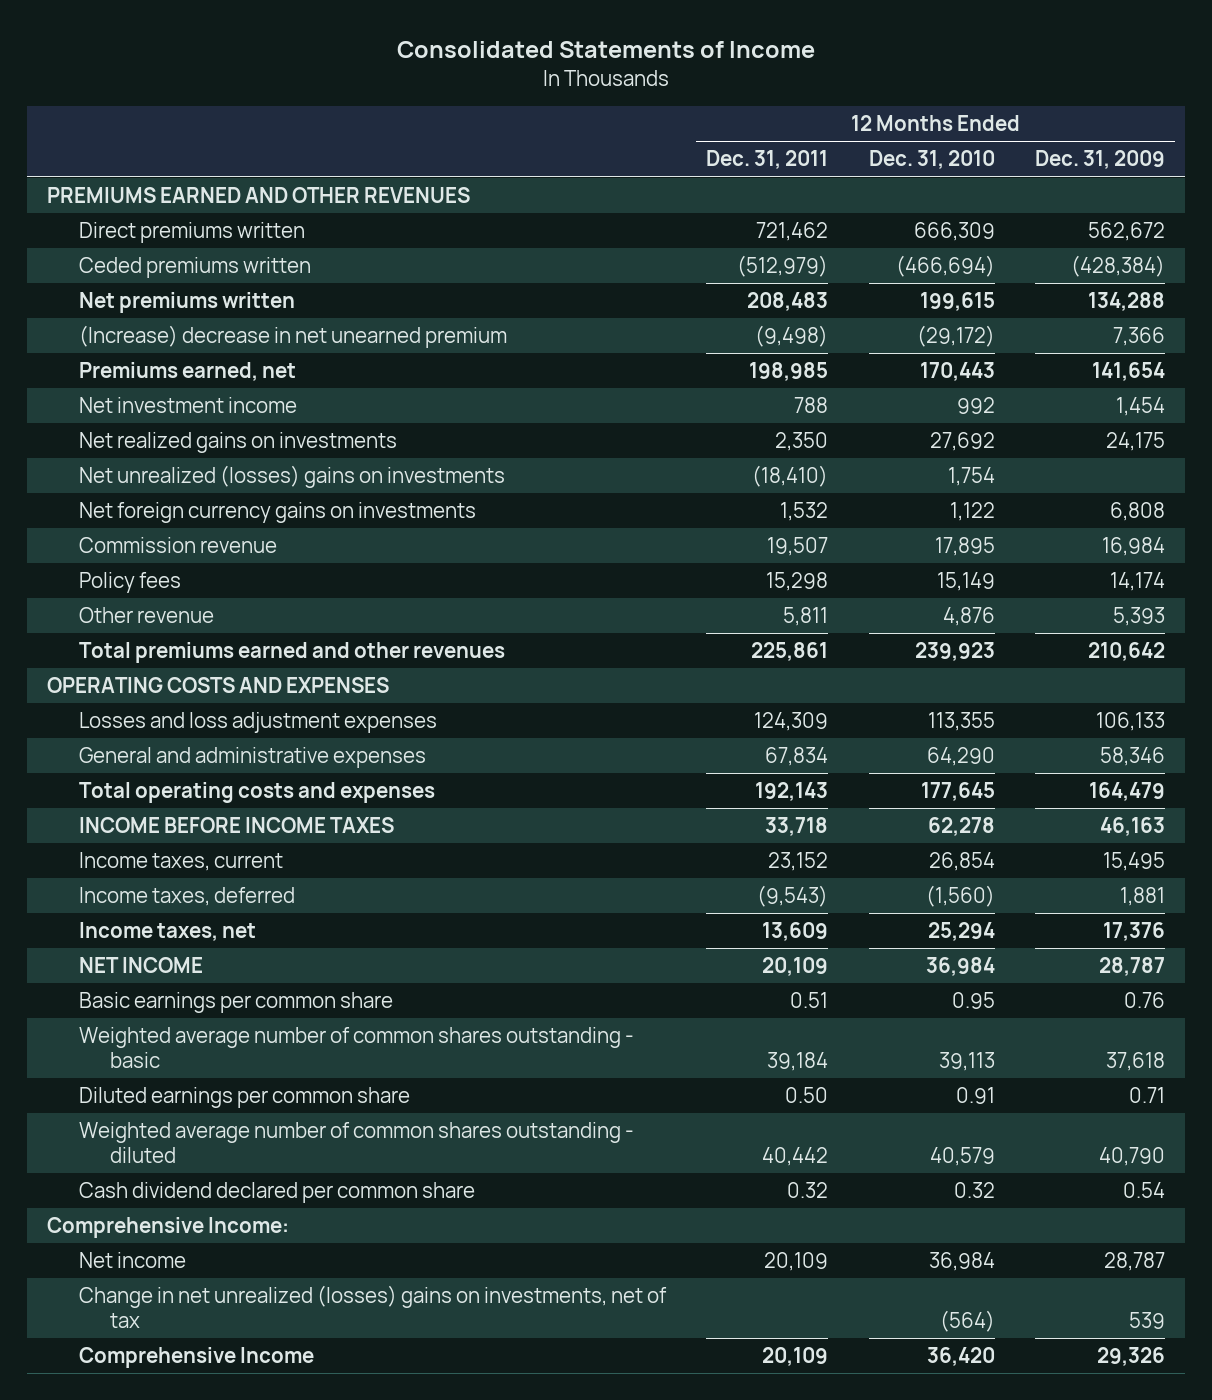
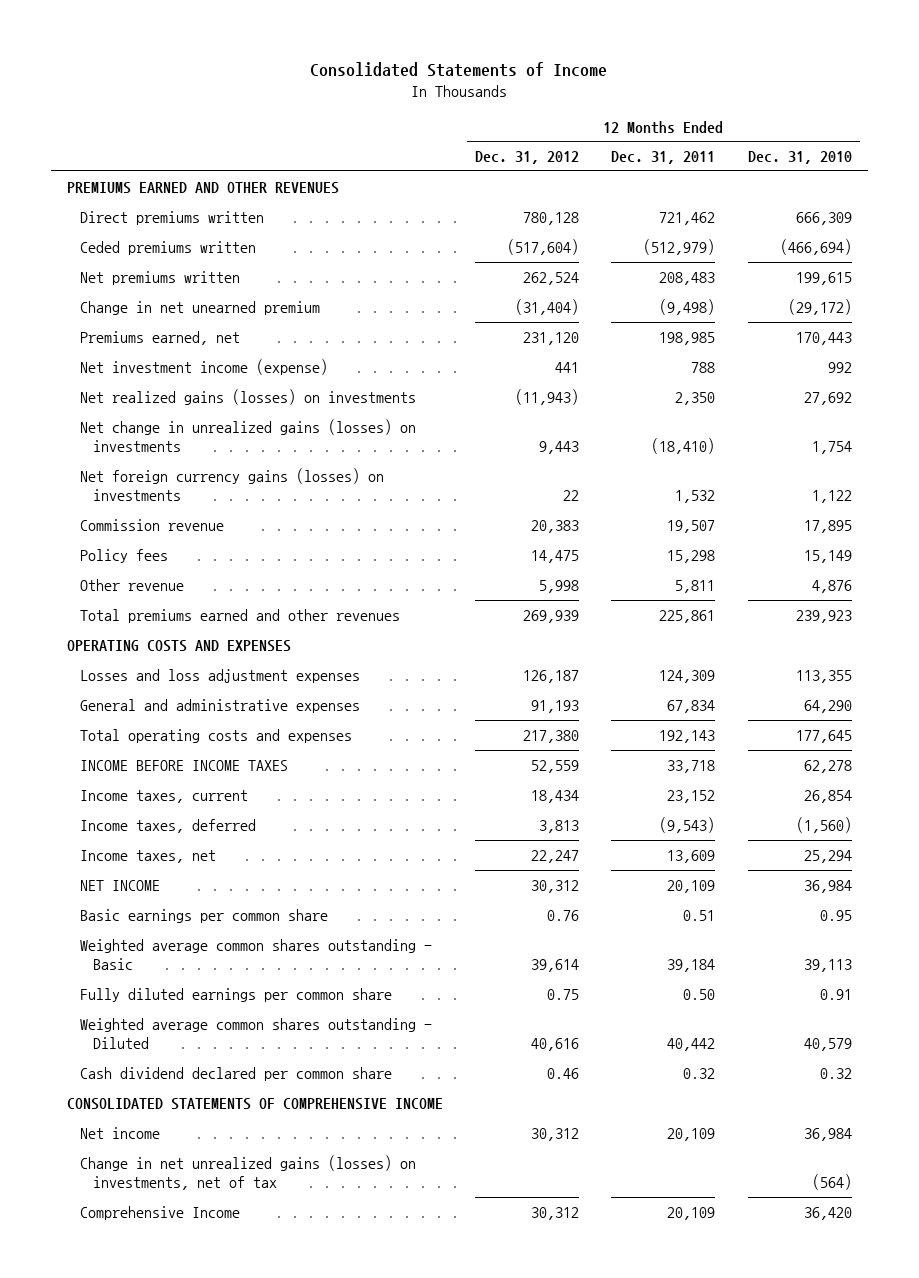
[1035,150,1166,170] Dec. 31, 2009 -> none
none -> [475,151,580,165] Dec. 31, 2012
[78,325,507,349] (Increase) decrease in net unearned premium -> [80,300,321,315] Change in net unearned premium
[78,397,297,414] Net investment income -> [80,358,329,375] Net investment income (expense)
[78,432,397,454] Net realized gains on investments -> [80,388,417,405] Net realized gains (losses) on investments
[78,465,505,489] Net unrealized (losses) gains on investments -> [80,418,417,452] Net change in unrealized gains (losses) on investments
[78,502,476,524] Net foreign currency gains on investments -> [80,467,385,501] Net foreign currency gains (losses) on investments
[78,1027,634,1068] Weighted average number of common shares outstanding - basic -> [80,938,433,970] Weighted average common shares outstanding - Basic
[78,1087,410,1109] Diluted earnings per common share -> [80,987,393,1002] Fully diluted earnings per common share
[78,1122,634,1163] Weighted average number of common shares outstanding - diluted -> [80,1017,433,1049] Weighted average common shares outstanding - Diluted
[47,1217,290,1239] Comprehensive Income: -> [66,1097,443,1110] CONSOLIDATED STATEMENTS OF COMPREHENSIVE INCOME
[78,1285,667,1328] Change in net unrealized (losses) gains on investments, net of tax -> [80,1154,417,1190] Change in net unrealized gains (losses) on investments, net of tax

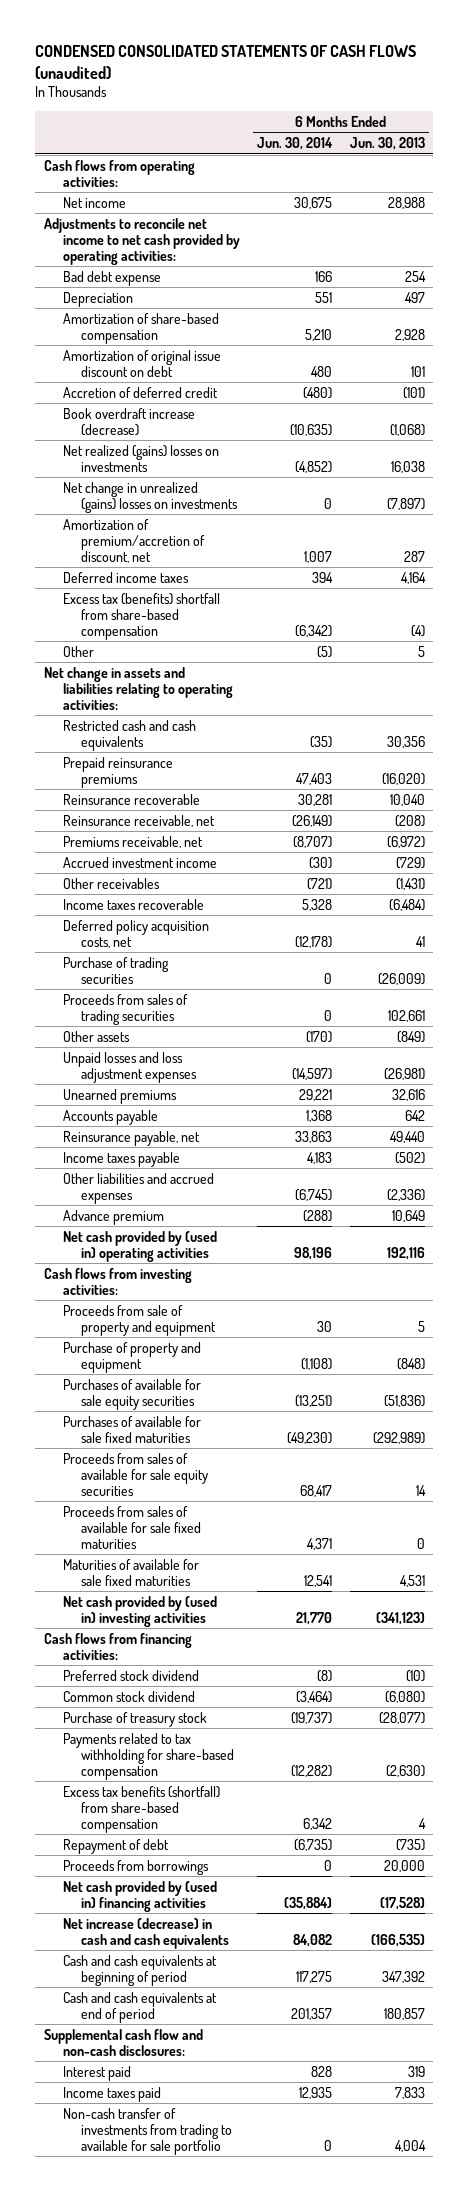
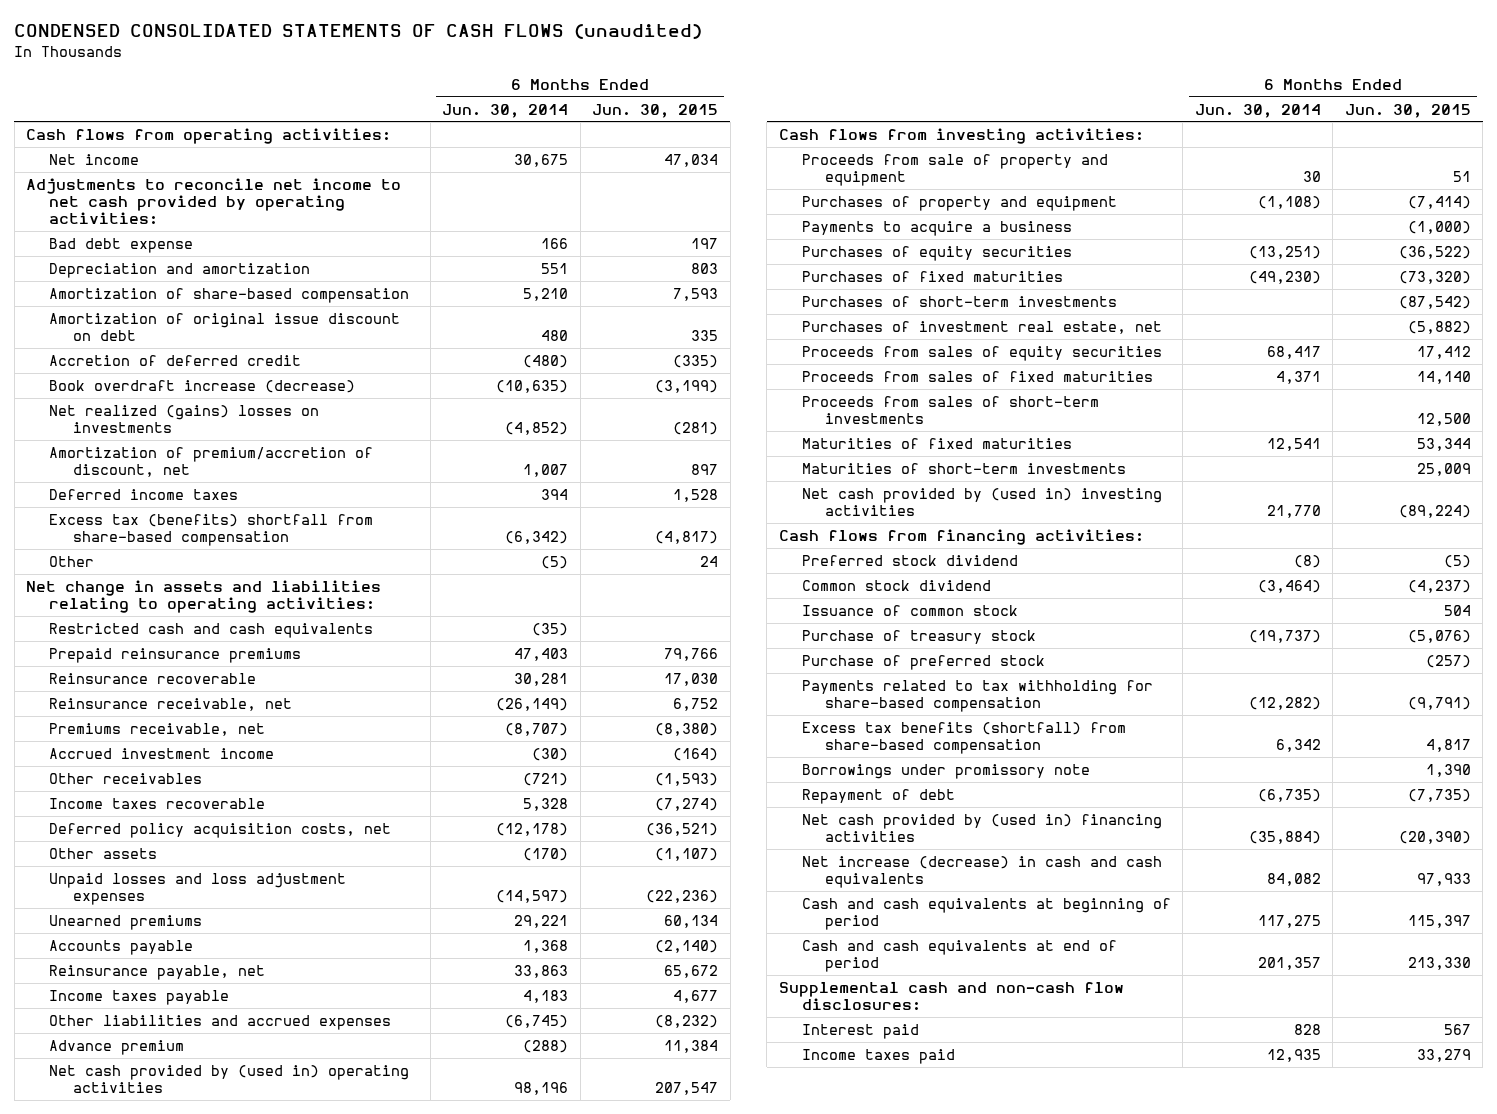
[349,137,425,151] Jun. 30, 2013 -> none
none -> [592,103,719,118] Jun. 30, 2015
[62,291,133,307] Depreciation -> [49,263,311,279] Depreciation and amortization
[62,481,239,513] Net change in unrealized (gains) losses on investments -> none
[62,956,169,984] Purchase of trading securities -> none
[62,993,188,1025] Proceeds from sales of trading securities -> none
[62,1341,201,1373] Purchase of property and equipment -> [801,196,1117,212] Purchases of property and equipment
none -> [801,221,1072,237] Payments to acquire a business
[62,1378,201,1410] Purchases of available for sale equity securities -> [801,246,1072,262] Purchases of equity securities
[62,1415,201,1443] Purchases of available for sale fixed maturities -> [801,271,1063,283] Purchases of fixed maturities
none -> [801,296,1117,308] Purchases of short-term investments
none -> [801,321,1162,335] Purchases of investment real estate, net
[62,1452,209,1496] Proceeds from sales of available for sale equity securities -> [801,346,1162,362] Proceeds from sales of equity securities
[62,1505,202,1549] Proceeds from sales of available for sale fixed maturities -> [801,371,1153,383] Proceeds from sales of fixed maturities
none -> [801,396,1099,425] Proceeds from sales of short-term investments
[62,1558,199,1586] Maturities of available for sale fixed maturities -> [801,438,1072,450] Maturities of fixed maturities
none -> [801,463,1126,475] Maturities of short-term investments
none -> [801,605,1018,617] Issuance of common stock
none -> [801,655,1045,671] Purchase of preferred stock
none -> [801,764,1090,780] Borrowings under promissory note
[62,1859,209,1875] Proceeds from borrowings -> none
[43,2028,203,2056] Supplemental cash flow and non-cash disclosures: -> [778,982,1124,1012] Supplemental cash and non-cash flow disclosures:
[62,2107,233,2155] Non-cash transfer of investments from trading to available for sale portfolio -> none

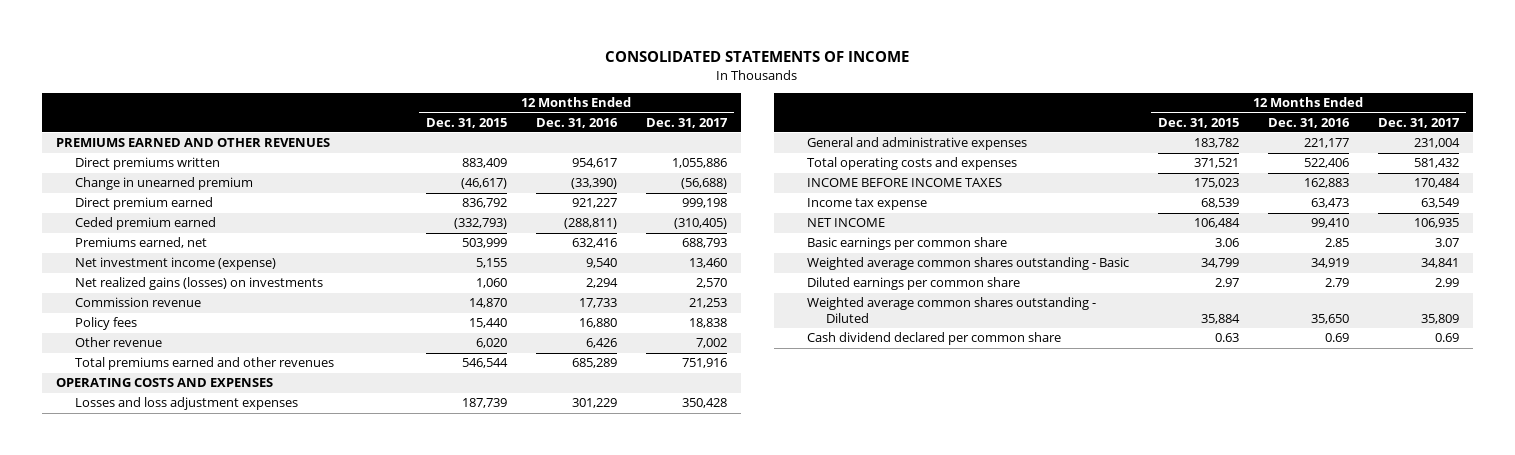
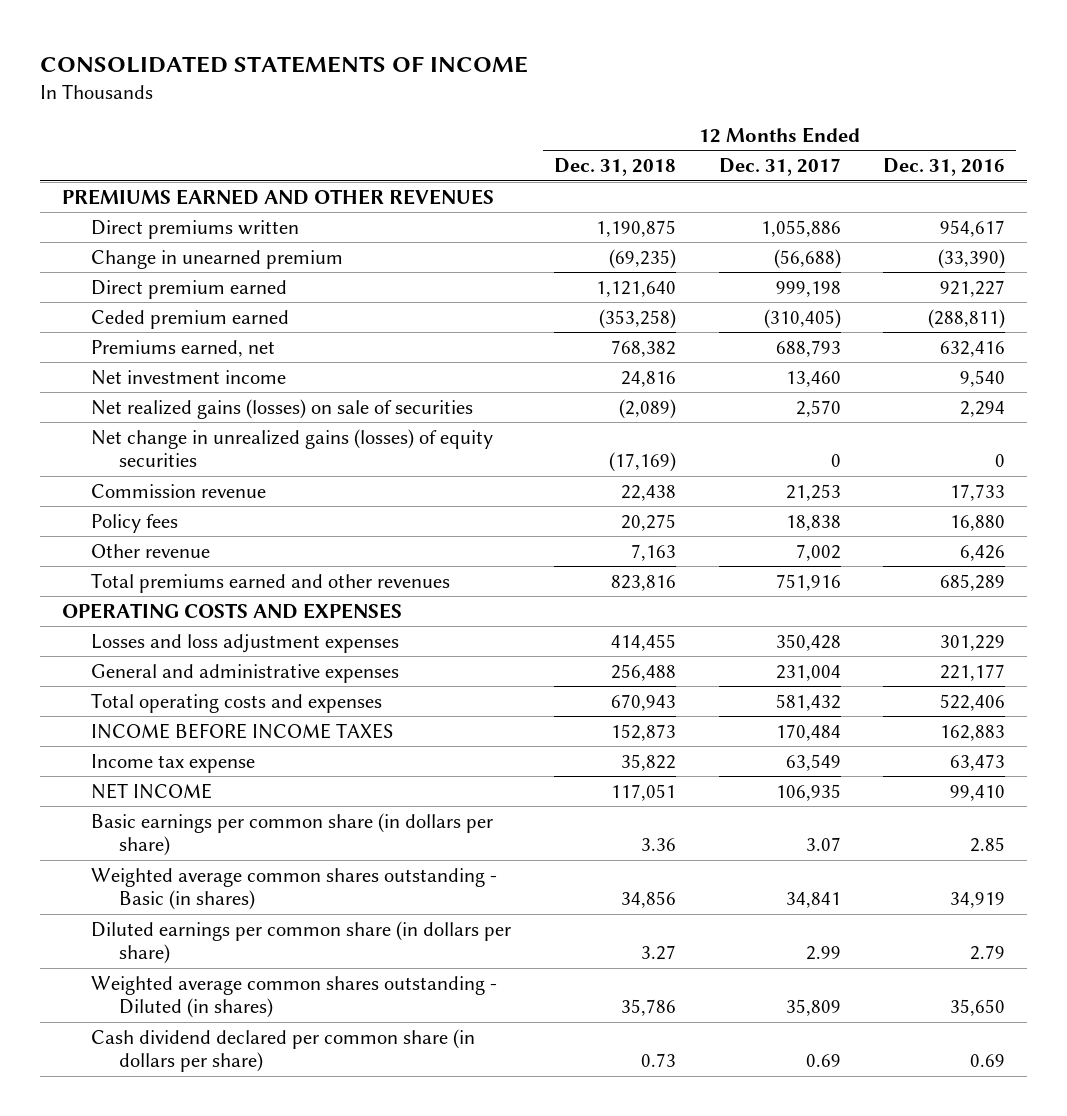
[425,117,507,128] Dec. 31, 2015 -> none
none -> [553,158,676,177] Dec. 31, 2018
[75,257,277,271] Net investment income (expense) -> [90,369,286,385] Net investment income
[75,277,324,291] Net realized gains (losses) on investments -> [90,398,473,419] Net realized gains (losses) on sale of securities
none -> [90,428,493,468] Net change in unrealized gains (losses) of equity securities
[807,237,1008,251] Basic earnings per common share -> [90,812,493,857] Basic earnings per common share (in dollars per share)
[807,257,1130,271] Weighted average common shares outstanding - Basic -> [90,867,497,911] Weighted average common shares outstanding - Basic (in shares)
[807,277,1021,291] Diluted earnings per common share -> [90,920,511,965] Diluted earnings per common share (in dollars per share)
[807,297,1097,323] Weighted average common shares outstanding - Diluted -> [90,975,497,1019] Weighted average common shares outstanding - Diluted (in shares)
[807,332,1062,346] Cash dividend declared per common share -> [90,1028,475,1073] Cash dividend declared per common share (in dollars per share)

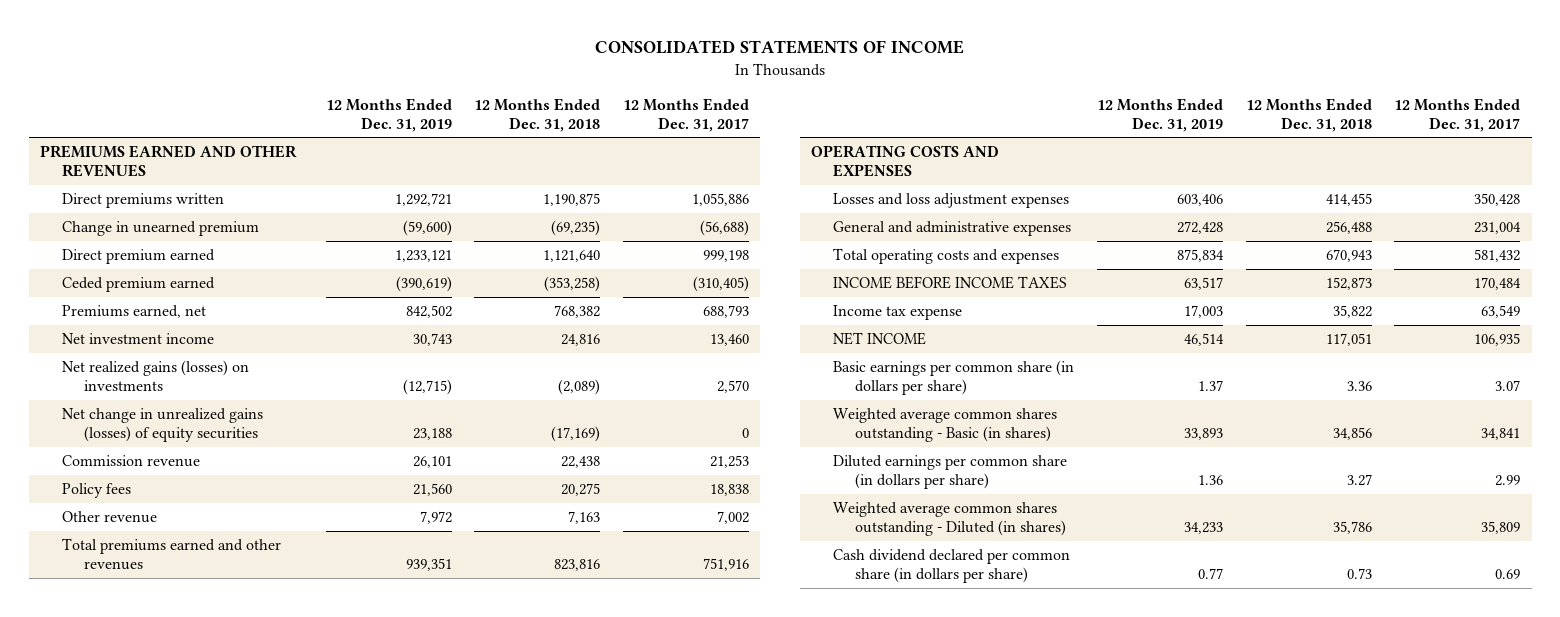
[883,158,1006,177] Dec. 31, 2016 -> none
none -> [325,97,452,132] 12 Months Ended Dec. 31, 2019
[90,398,473,419] Net realized gains (losses) on sale of securities -> [61,359,249,392] Net realized gains (losses) on investments

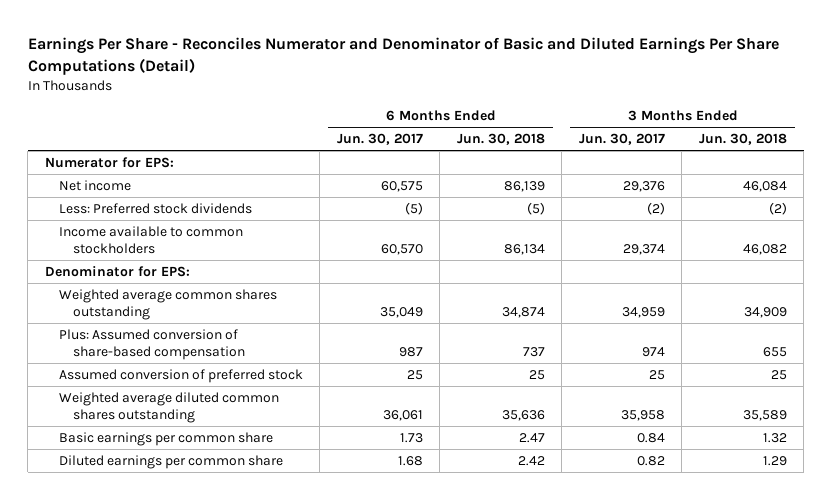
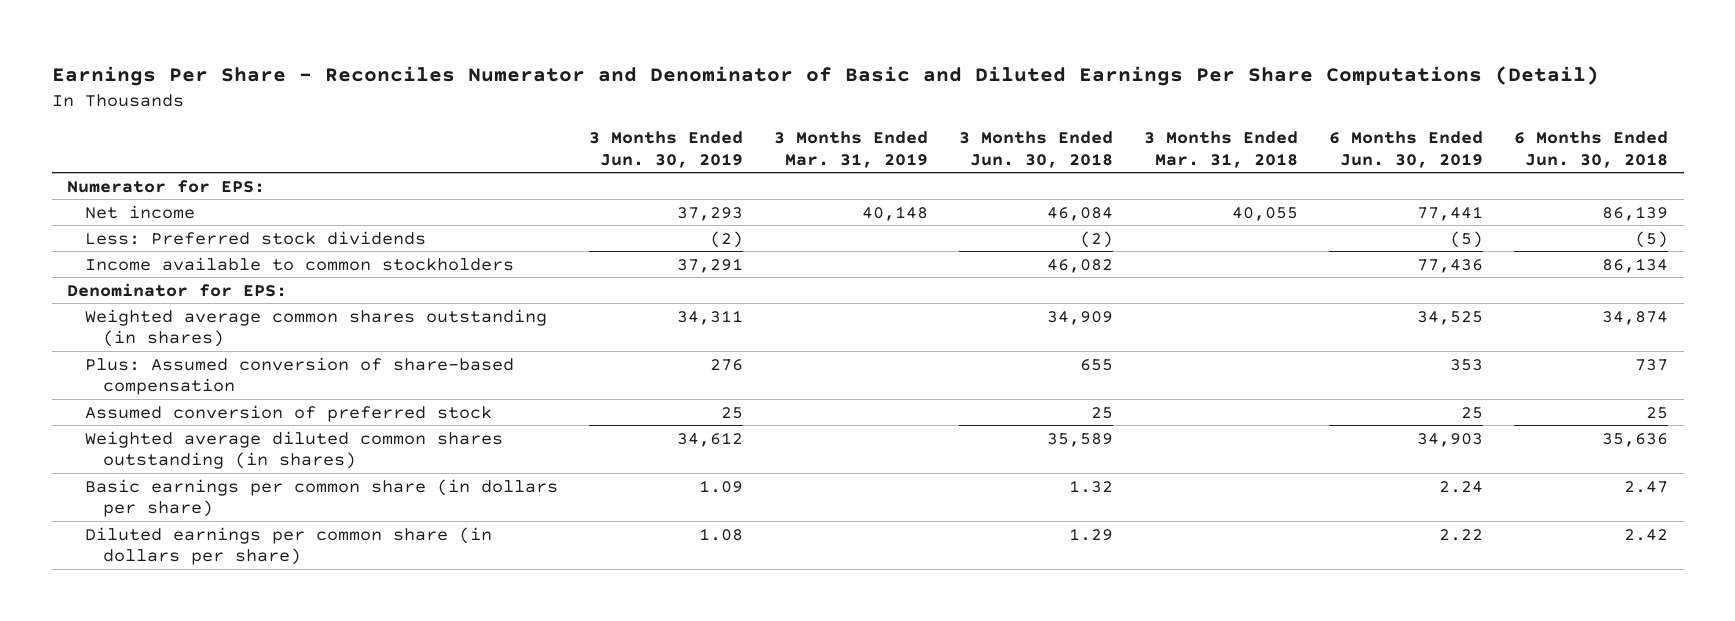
[336,132,423,145] Jun. 30, 2017 -> none
[578,132,665,145] Jun. 30, 2017 -> none
none -> [589,131,744,168] 3 Months Ended Jun. 30, 2019
none -> [774,131,929,168] 3 Months Ended Mar. 31, 2019
none -> [1144,131,1299,168] 3 Months Ended Mar. 31, 2018
none -> [1329,131,1484,168] 6 Months Ended Jun. 30, 2019
[58,288,277,321] Weighted average common shares outstanding -> [85,308,548,348] Weighted average common shares outstanding (in shares)
[58,391,279,424] Weighted average diluted common shares outstanding -> [85,430,504,470] Weighted average diluted common shares outstanding (in shares)
[58,431,273,446] Basic earnings per common share -> [85,478,559,518] Basic earnings per common share (in dollars per share)
[58,454,283,469] Diluted earnings per common share -> [85,526,493,566] Diluted earnings per common share (in dollars per share)

